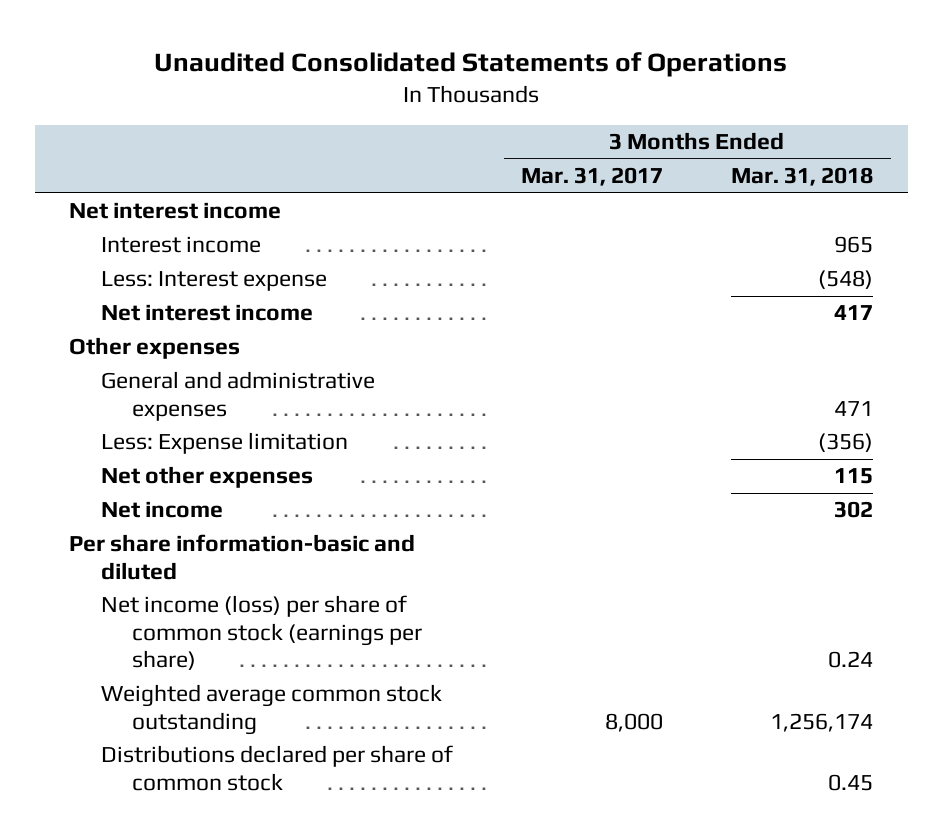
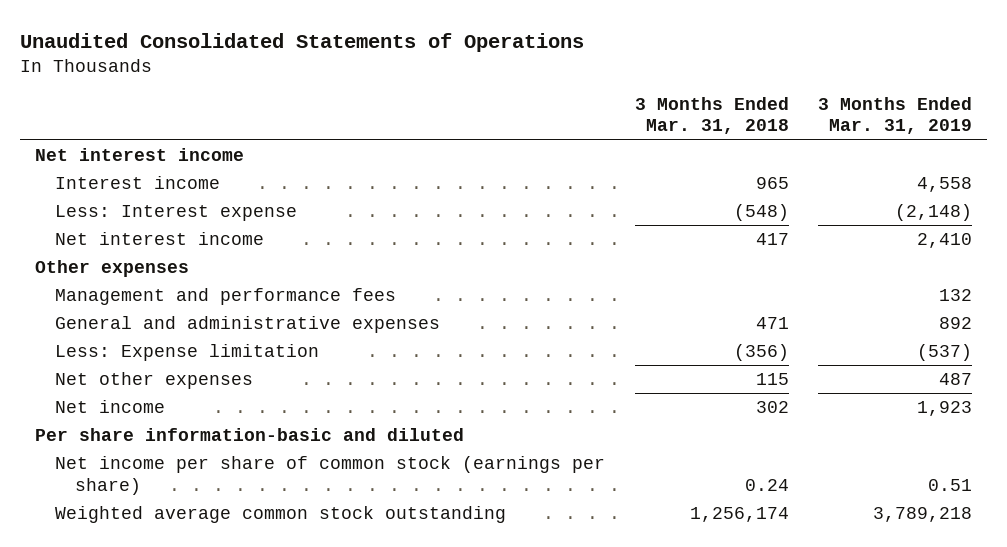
[521,166,664,186] Mar. 31, 2017 -> none
none -> [818,96,973,135] 3 Months Ended Mar. 31, 2019
none -> [54,287,396,305] Management and performance fees
[100,595,423,671] Net income (loss) per share of common stock (earnings per share) -> [54,455,605,495] Net income per share of common stock (earnings per share)
[100,745,453,791] Distributions declared per share of common stock -> none

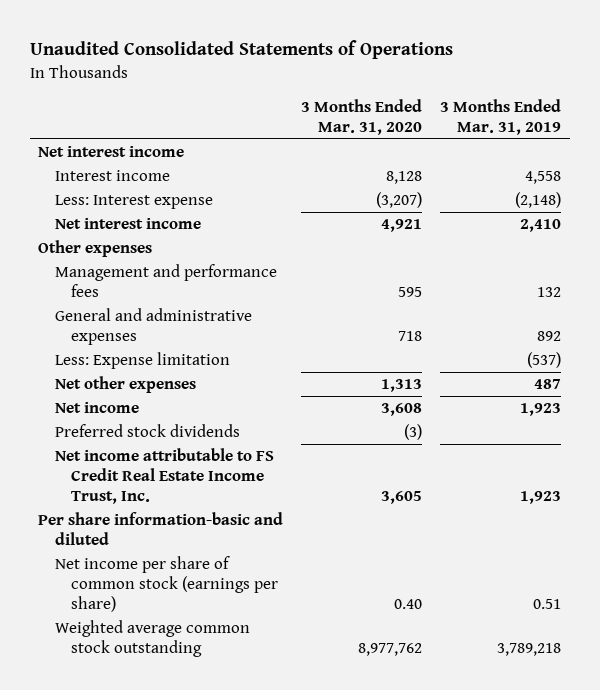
[634,96,789,135] 3 Months Ended Mar. 31, 2018 -> none
none -> [301,98,423,135] 3 Months Ended Mar. 31, 2020
none -> [54,424,240,438] Preferred stock dividends
none -> [54,448,274,504] Net income attributable to FS Credit Real Estate Income Trust, Inc.

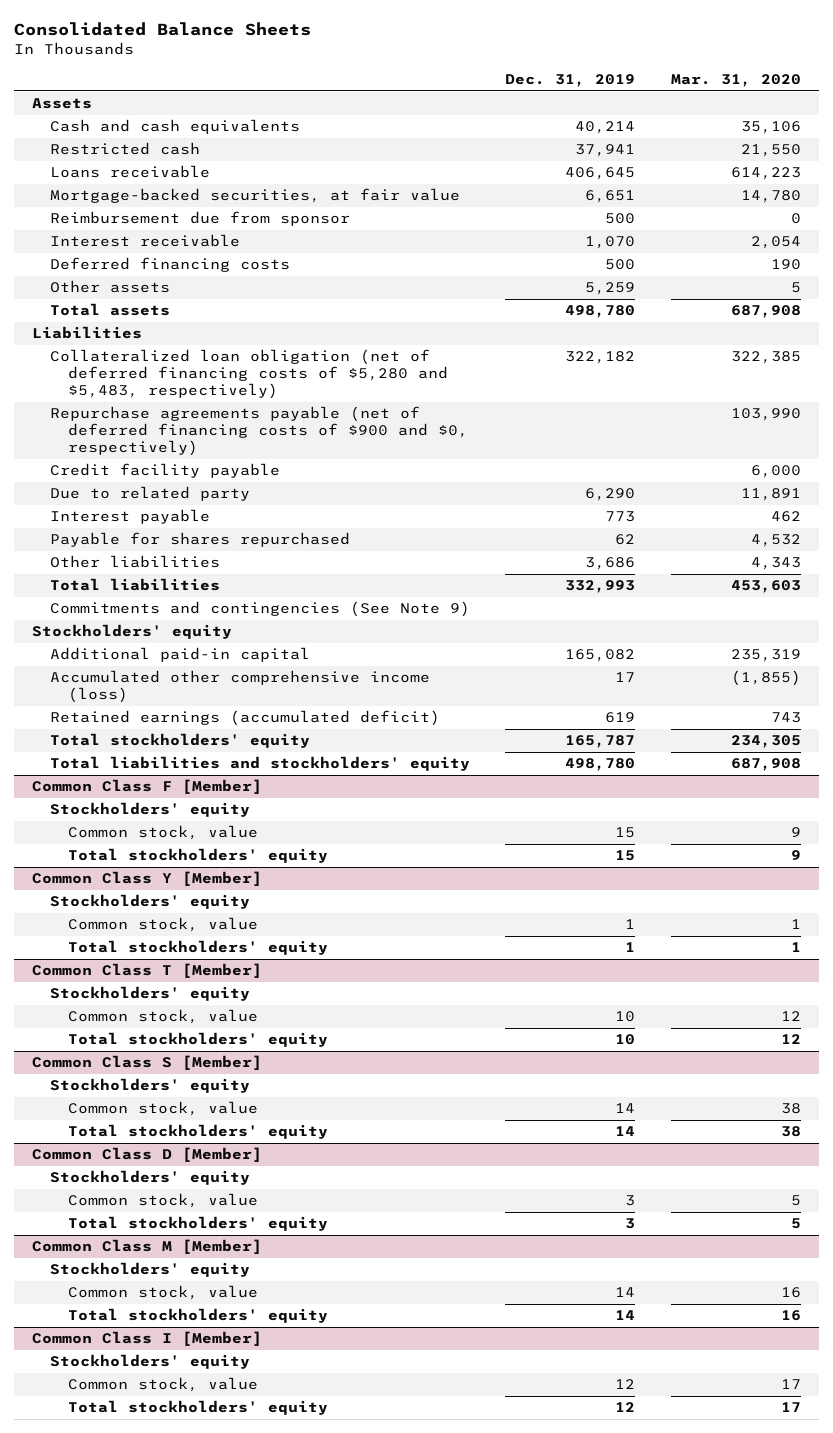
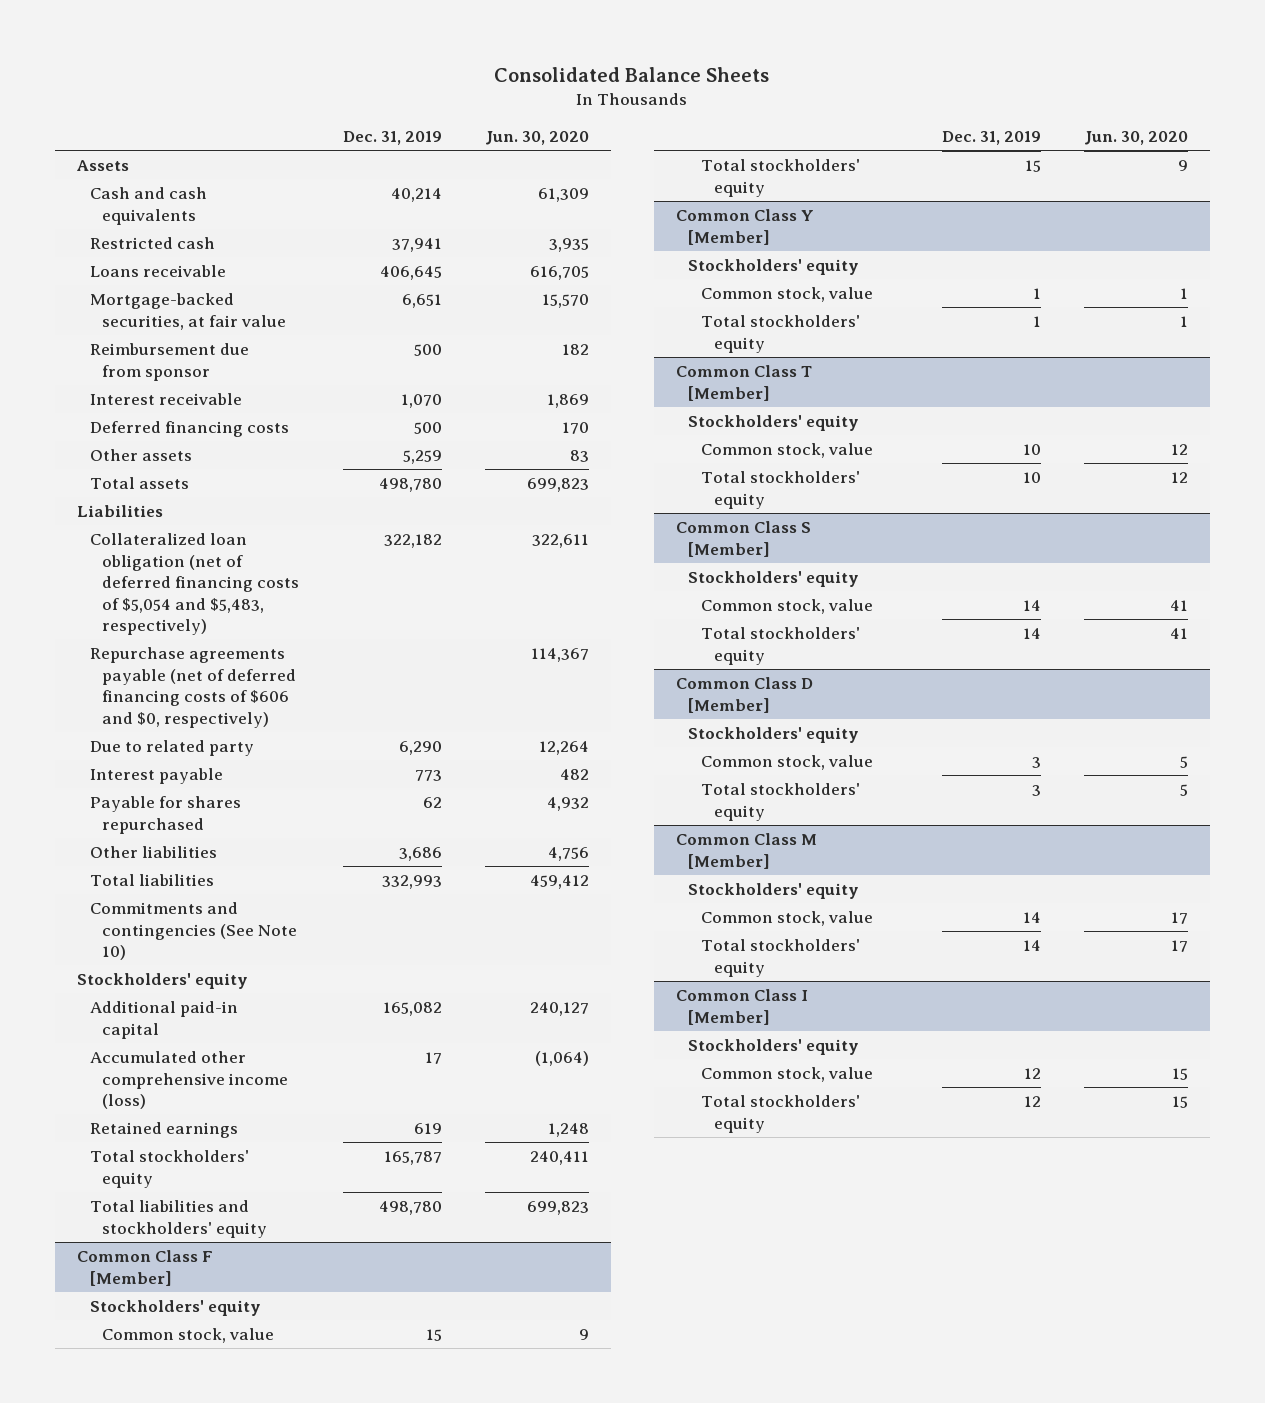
[670,73,801,87] Mar. 31, 2020 -> none
none -> [485,131,590,146] Jun. 30, 2020
[49,463,280,479] Credit facility payable -> none
[49,349,449,400] Collateralized loan obligation (net of deferred financing costs of $5,280 and $5,483, respectively) -> [89,533,300,636] Collateralized loan obligation (net of deferred financing costs of $5,054 and $5,483, respectively)
[49,406,469,457] Repurchase agreements payable (net of deferred financing costs of $900 and $0, respectively) -> [89,647,297,728] Repurchase agreements payable (net of deferred financing costs of $606 and $0, respectively)
[49,601,470,618] Commitments and contingencies (See Note 9) -> [89,902,298,961] Commitments and contingencies (See Note 10)
[49,710,440,727] Retained earnings (accumulated deficit) -> [89,1122,238,1139] Retained earnings

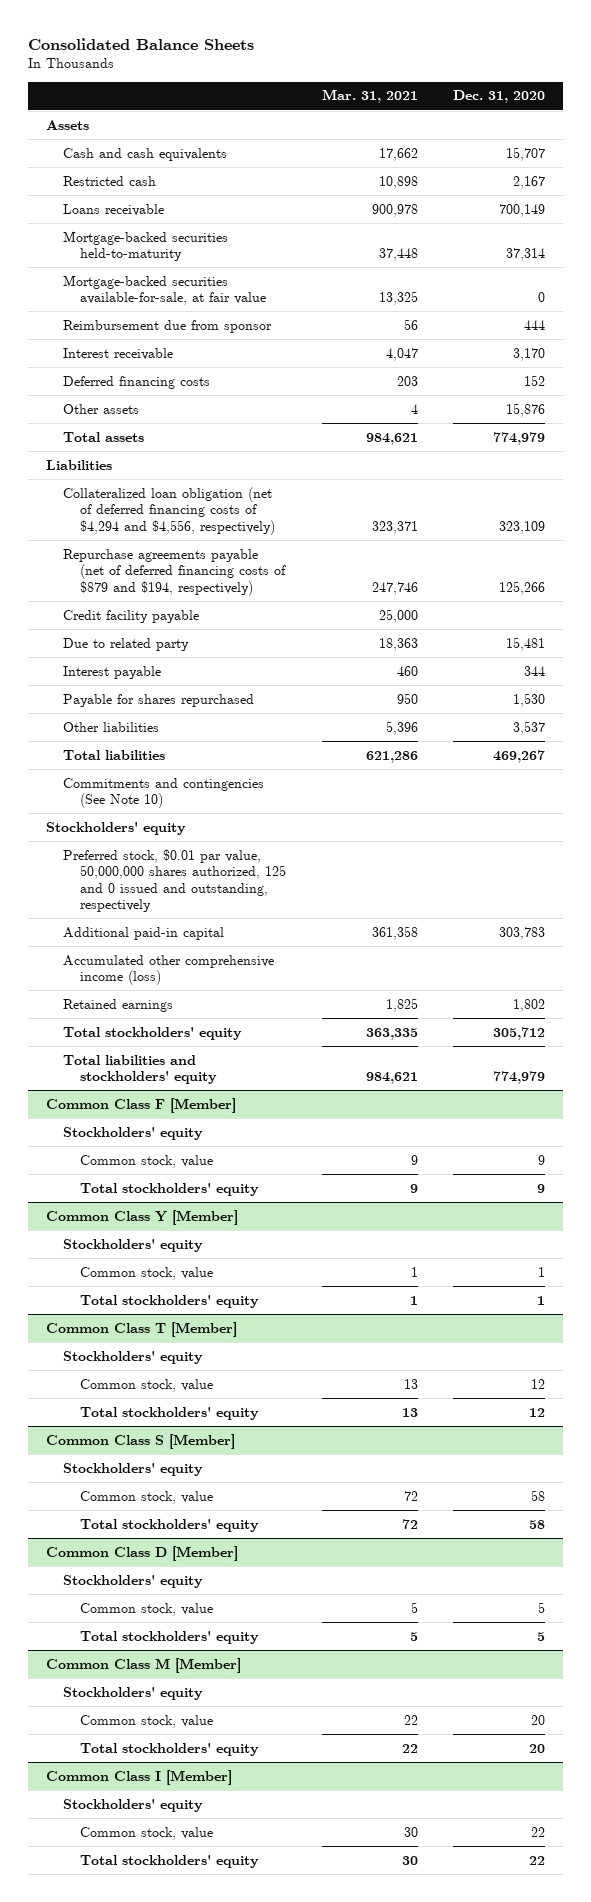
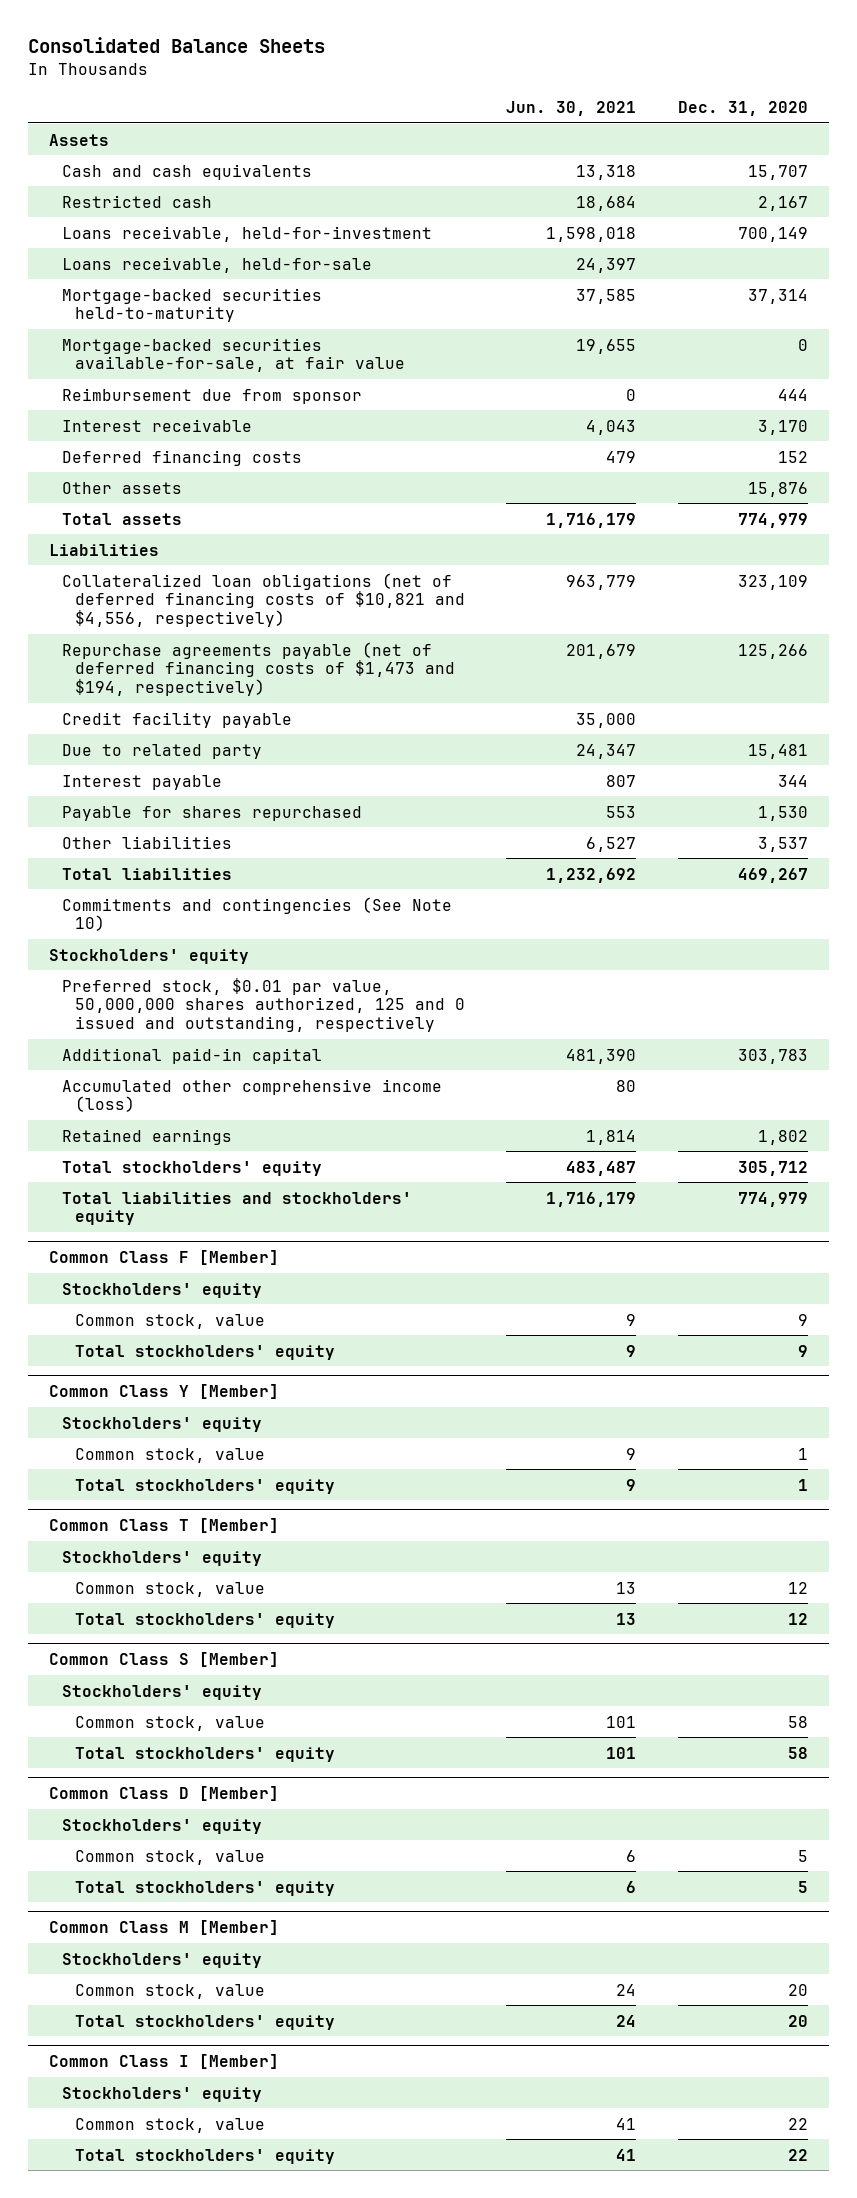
[321,89,418,104] Mar. 31, 2021 -> none
none -> [506,100,637,116] Jun. 30, 2021
[63,203,165,216] Loans receivable -> [61,225,432,242] Loans receivable, held-for-investment
none -> [61,256,372,273] Loans receivable, held-for-sale
[63,486,276,535] Collateralized loan obligation (net of deferred financing costs of $4,294 and $4,556, respectively) -> [61,572,465,628] Collateralized loan obligations (net of deferred financing costs of $10,821 and $4,556, respectively)
[63,548,287,596] Repurchase agreements payable (net of deferred financing costs of $879 and $194, respectively) -> [61,641,455,697] Repurchase agreements payable (net of deferred financing costs of $1,473 and $194, respectively)

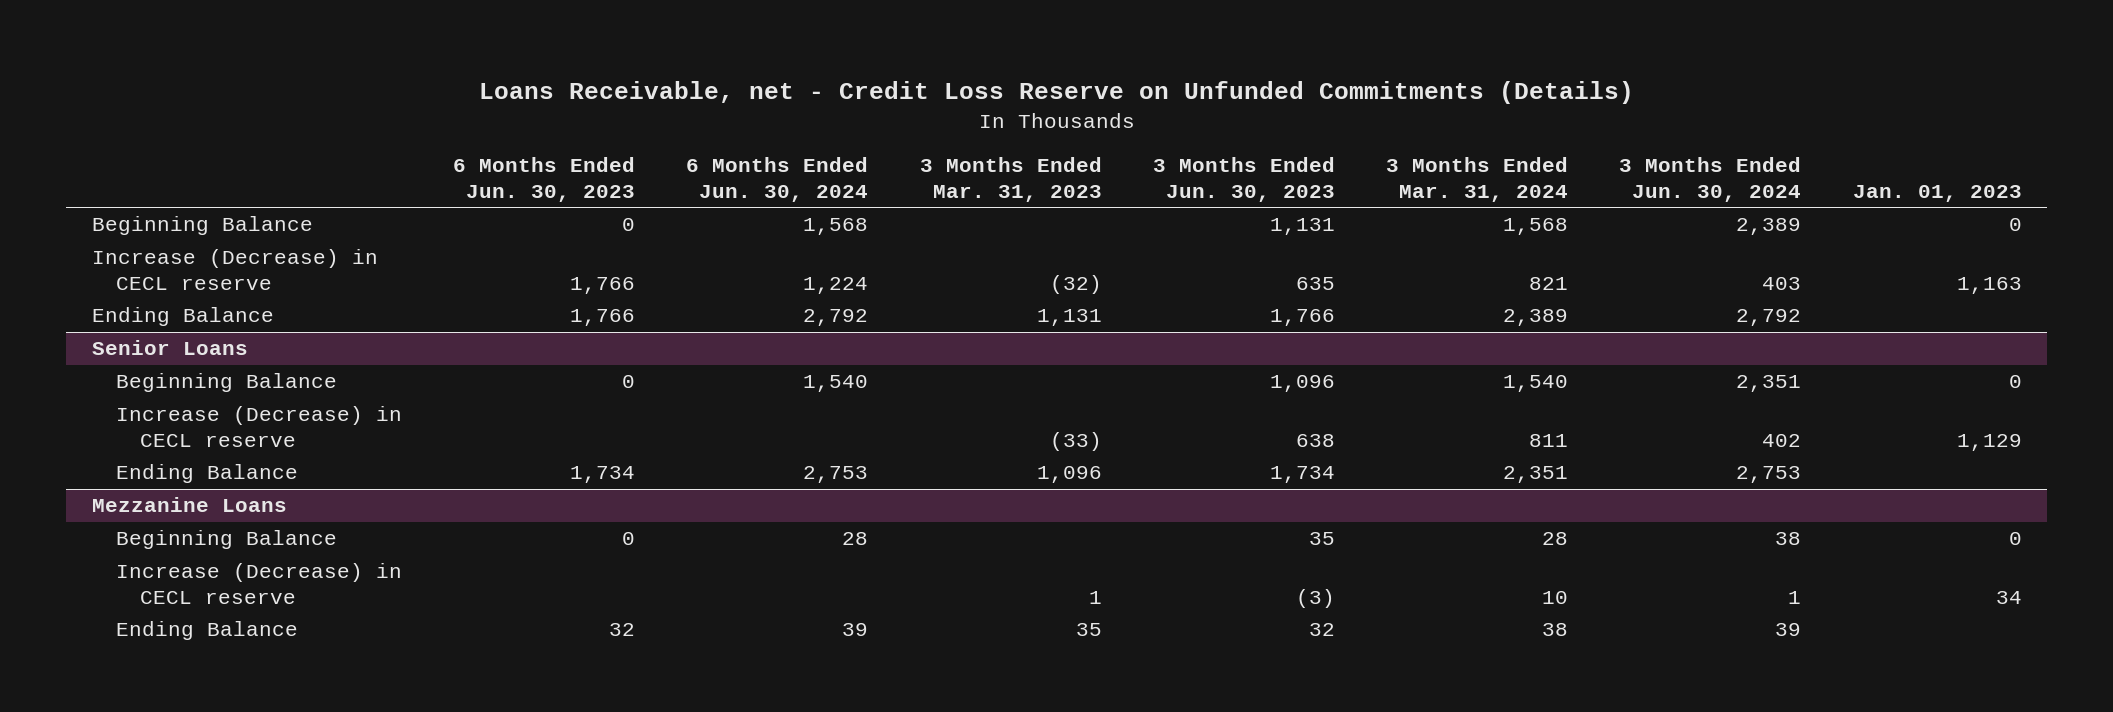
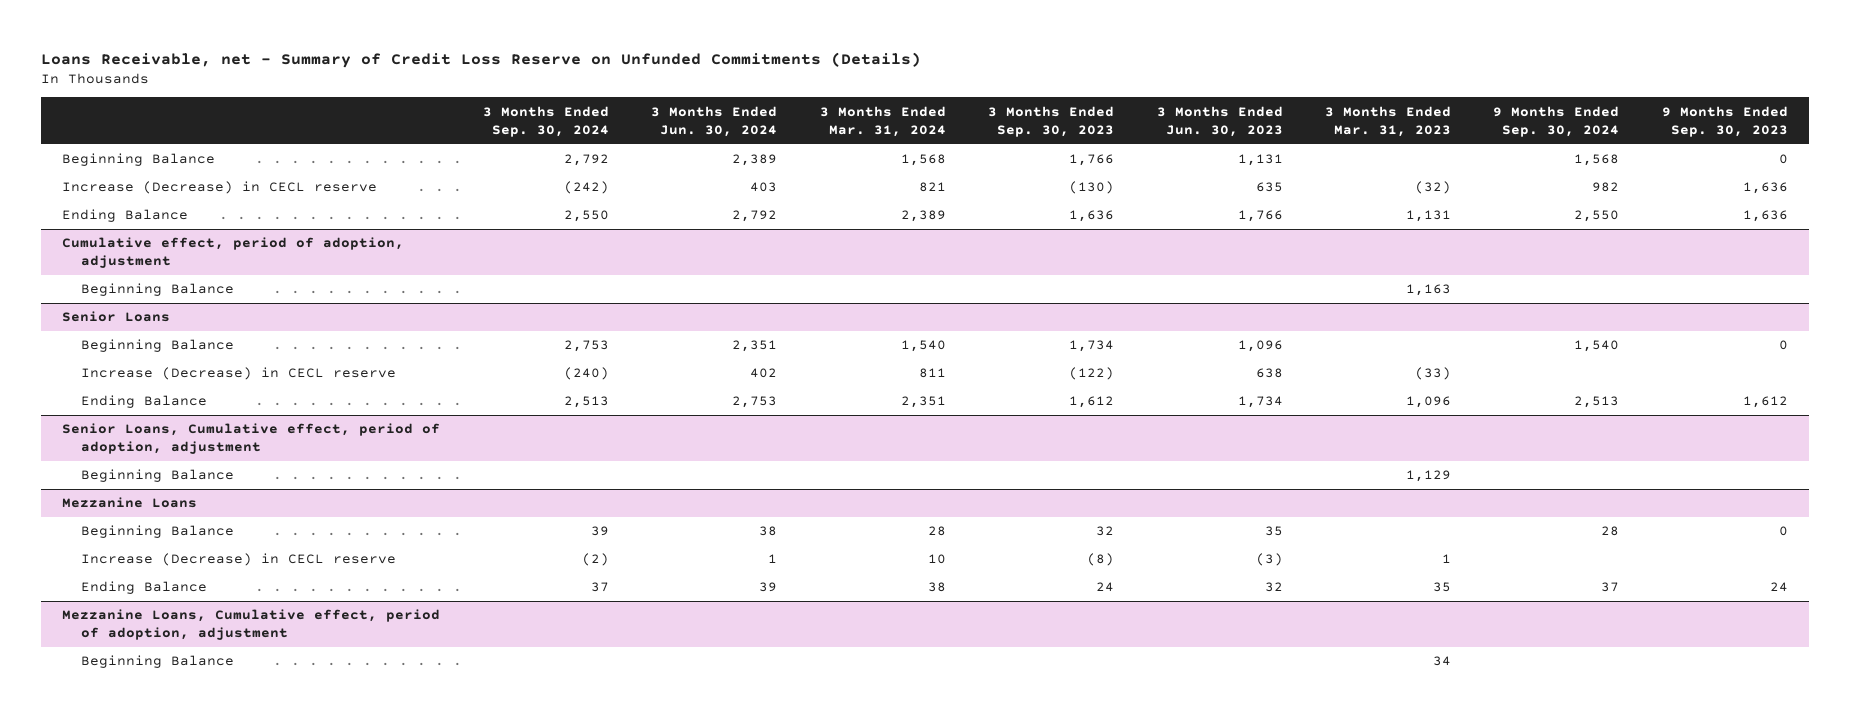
[478,81,1634,105] Loans Receivable, net - Credit Loss Reserve on Unfunded Commitments (Details) -> [41,51,922,68] Loans Receivable, net - Summary of Credit Loss Reserve on Unfunded Commitments (Details)
[453,157,636,202] 6 Months Ended Jun. 30, 2023 -> none
[686,157,869,202] 6 Months Ended Jun. 30, 2024 -> none
[1852,184,2022,202] Jan. 01, 2023 -> none
none -> [482,105,609,137] 3 Months Ended Sep. 30, 2024
none -> [988,105,1115,137] 3 Months Ended Sep. 30, 2023
none -> [1493,105,1620,137] 9 Months Ended Sep. 30, 2024
none -> [1661,105,1788,137] 9 Months Ended Sep. 30, 2023
none -> [62,237,405,269] Cumulative effect, period of adoption, adjustment
none -> [81,283,235,297] Beginning Balance
none -> [62,423,441,455] Senior Loans, Cumulative effect, period of adoption, adjustment
none -> [81,469,235,483] Beginning Balance
none -> [62,609,441,641] Mezzanine Loans, Cumulative effect, period of adoption, adjustment
none -> [81,655,235,669] Beginning Balance

